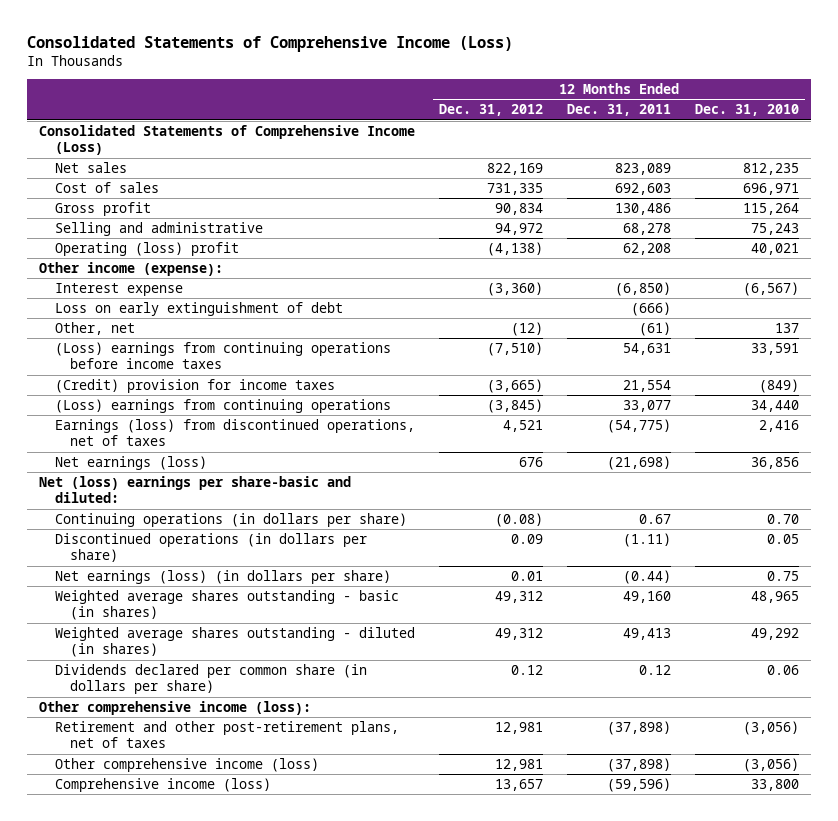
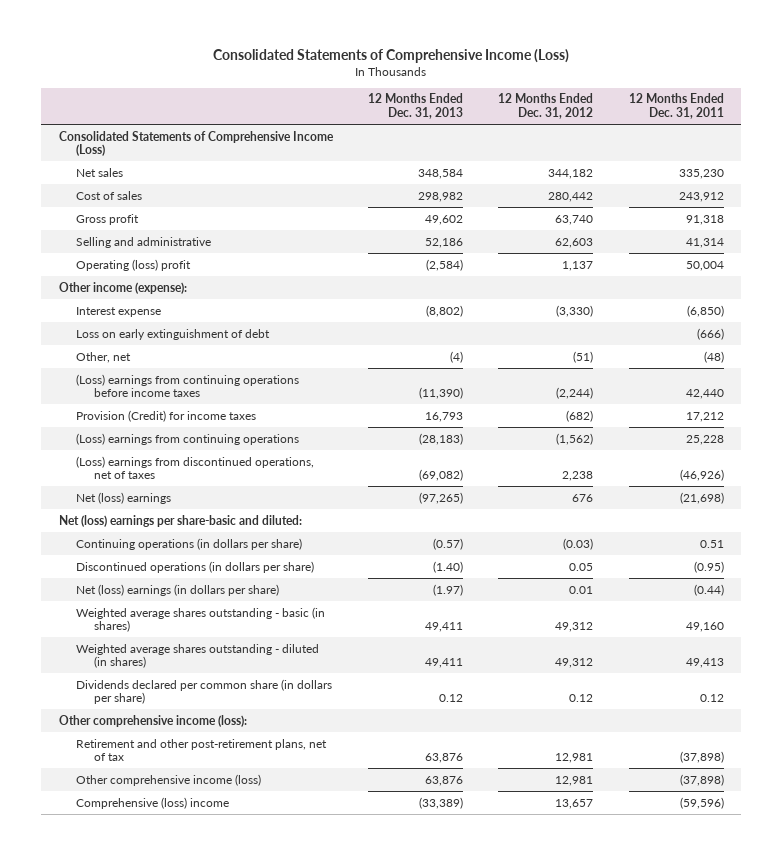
[694,104,799,117] Dec. 31, 2010 -> none
none -> [367,93,463,120] 12 Months Ended Dec. 31, 2013
[486,162,543,175] 822,169 -> [548,168,594,179] 344,182
[614,162,671,175] 823,089 -> [678,168,724,179] 335,230
[486,182,543,195] 731,335 -> [548,191,594,202] 280,442
[614,182,671,195] 692,603 -> [678,191,724,202] 243,912
[494,202,543,215] 90,834 -> [555,214,594,225] 63,740
[614,202,671,215] 130,486 -> [685,214,724,225] 91,318
[494,222,543,235] 94,972 -> [555,237,594,248] 62,603
[622,222,671,235] 68,278 -> [685,237,724,248] 41,314
[486,241,543,256] (4,138) -> [562,260,594,271] 1,137
[622,242,671,255] 62,208 -> [685,260,724,271] 50,004
[486,281,543,296] (3,360) -> [556,304,594,317] (3,330)
[510,321,543,336] (12) -> [573,350,594,363] (51)
[638,321,671,336] (61) -> [703,350,724,363] (48)
[486,341,543,356] (7,510) -> [556,387,594,400] (2,244)
[622,342,671,355] 54,631 -> [685,389,724,400] 42,440
[54,378,335,393] (Credit) provision for income taxes -> [76,409,257,422] Provision (Credit) for income taxes
[486,378,543,393] (3,665) -> [566,409,594,422] (682)
[622,379,671,392] 21,554 -> [685,411,724,422] 17,212
[486,398,543,413] (3,845) -> [556,432,594,445] (1,562)
[622,399,671,412] 33,077 -> [685,434,724,445] 25,228
[54,418,415,447] Earnings (loss) from discontinued operations, net of taxes -> [76,455,315,480] (Loss) earnings from discontinued operations, net of taxes
[502,419,543,432] 4,521 -> [562,471,594,482] 2,238
[606,418,671,433] (54,775) -> [679,469,724,482] (46,926)
[54,455,207,470] Net earnings (loss) -> [76,491,172,504] Net (loss) earnings
[494,512,543,527] (0.08) -> [563,537,594,550] (0.03)
[638,513,671,524] 0.67 -> [699,539,724,548] 0.51
[510,533,543,544] 0.09 -> [569,562,594,571] 0.05
[622,532,671,547] (1.11) -> [693,560,724,573] (0.95)
[54,569,391,584] Net earnings (loss) (in dollars per share) -> [76,583,280,596] Net (loss) earnings (in dollars per share)
[54,720,399,749] Retirement and other post-retirement plans, net of taxes -> [76,738,328,762] Retirement and other post-retirement plans, net of tax
[54,777,271,792] Comprehensive income (loss) -> [76,796,230,809] Comprehensive (loss) income

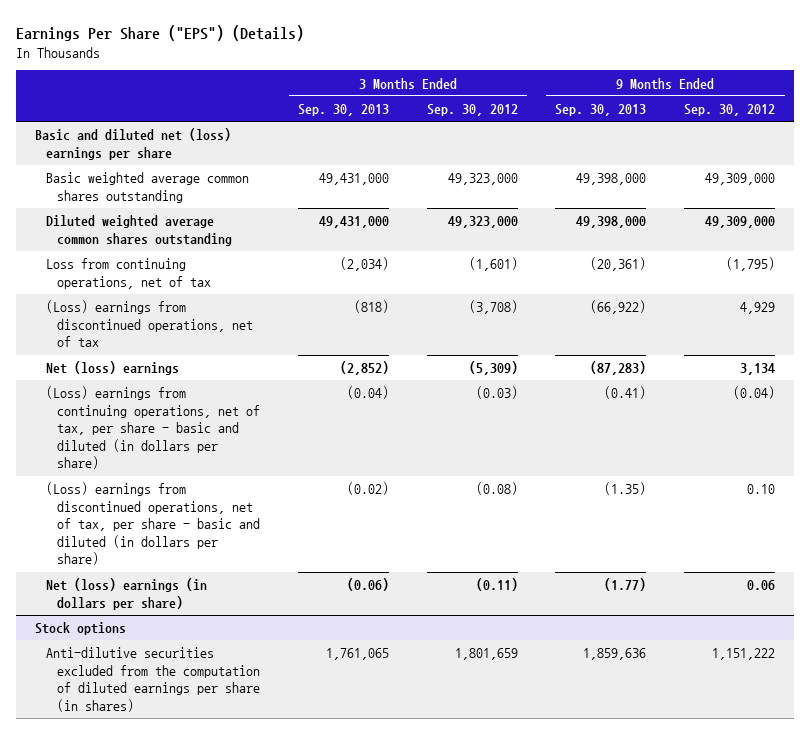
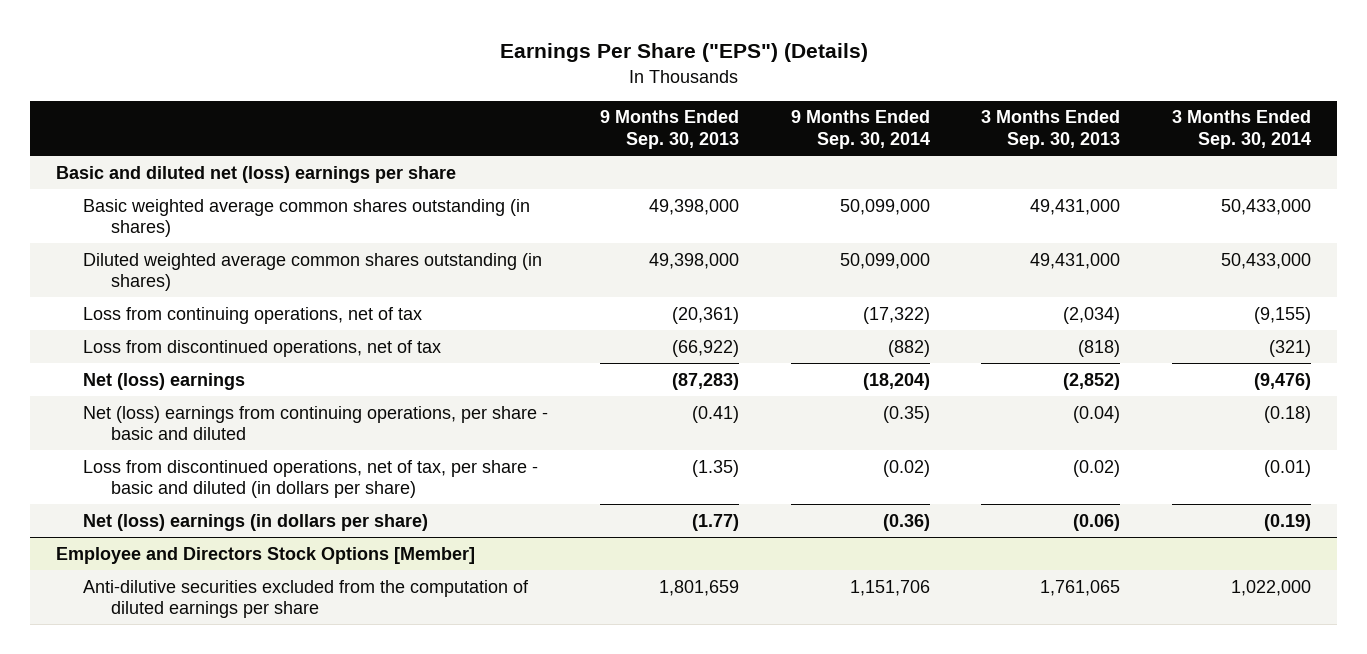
[426,103,518,116] Sep. 30, 2012 -> none
[684,103,776,116] Sep. 30, 2012 -> none
none -> [790,110,930,149] 9 Months Ended Sep. 30, 2014
none -> [1172,110,1312,149] 3 Months Ended Sep. 30, 2014
[46,172,250,203] Basic weighted average common shares outstanding -> [83,198,531,238] Basic weighted average common shares outstanding (in shares)
[46,215,233,246] Diluted weighted average common shares outstanding -> [83,252,543,292] Diluted weighted average common shares outstanding (in shares)
[46,300,254,348] (Loss) earnings from discontinued operations, net of tax -> [83,339,442,357] Loss from discontinued operations, net of tax
[46,386,261,470] (Loss) earnings from continuing operations, net of tax, per share - basic and diluted (in dollars per share) -> [83,405,549,441] Net (loss) earnings from continuing operations, per share - basic and diluted
[46,482,261,566] (Loss) earnings from discontinued operations, net of tax, per share - basic and diluted (in dollars per share) -> [83,459,539,499] Loss from discontinued operations, net of tax, per share - basic and diluted (in dollars per share)
[35,622,127,636] Stock options -> none
none -> [55,546,475,564] Employee and Directors Stock Options [Member]
[46,647,261,712] Anti-dilutive securities excluded from the computation of diluted earnings per share (in shares) -> [83,579,530,619] Anti-dilutive securities excluded from the computation of diluted earnings per share
[583,648,647,661] 1,859,636 -> [659,579,740,596] 1,801,659

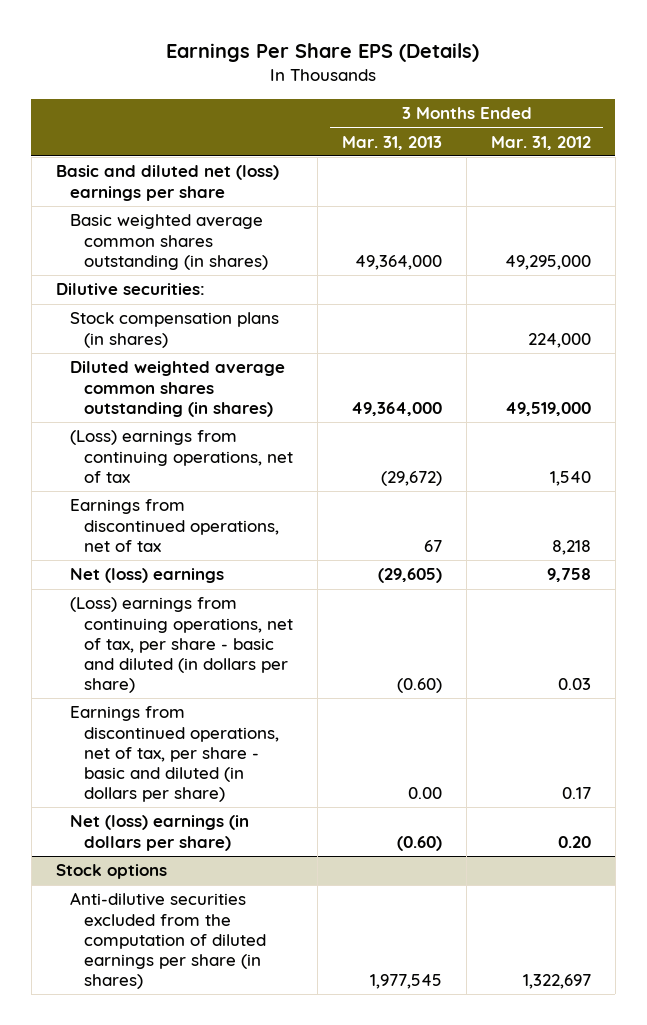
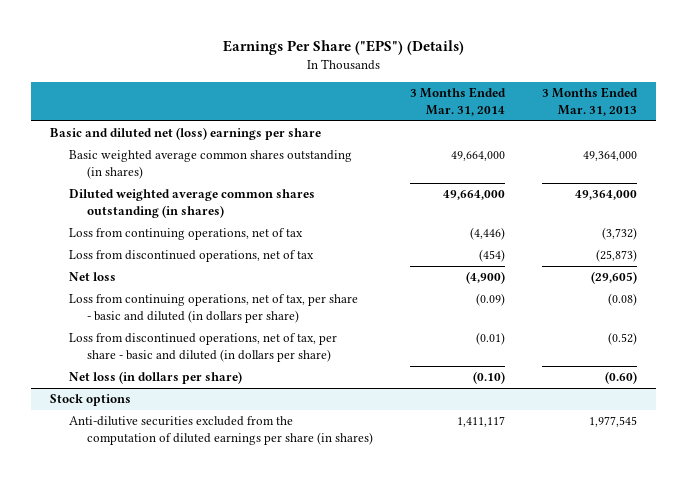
[166,43,480,63] Earnings Per Share EPS (Details) -> [222,40,464,56] Earnings Per Share ("EPS") (Details)
[490,135,591,150] Mar. 31, 2012 -> none
none -> [410,87,507,116] 3 Months Ended Mar. 31, 2014
[55,283,205,296] Dilutive securities: -> none
[69,312,279,348] Stock compensation plans (in shares) -> none
[69,430,294,483] (Loss) earnings from continuing operations, net of tax -> [68,228,303,241] Loss from continuing operations, net of tax
[381,470,443,486] (29,672) -> [602,227,638,241] (3,732)
[69,499,280,552] Earnings from discontinued operations, net of tax -> [68,250,314,263] Loss from discontinued operations, net of tax
[424,539,443,552] 67 -> [596,249,638,263] (25,873)
[69,568,224,584] Net (loss) earnings -> [68,272,116,282] Net loss
[69,597,294,693] (Loss) earnings from continuing operations, net of tax, per share - basic and diluted (in dollars per share) -> [68,294,358,324] Loss from continuing operations, net of tax, per share - basic and diluted (in dollars per share)
[397,677,443,693] (0.60) -> [608,293,638,307] (0.08)
[69,706,280,802] Earnings from discontinued operations, net of tax, per share - basic and diluted (in dollars per share) -> [68,333,337,363] Loss from discontinued operations, net of tax, per share - basic and diluted (in dollars per share)
[408,786,443,799] 0.00 -> [608,332,638,346] (0.52)
[69,815,249,851] Net (loss) earnings (in dollars per share) -> [68,371,242,385] Net loss (in dollars per share)

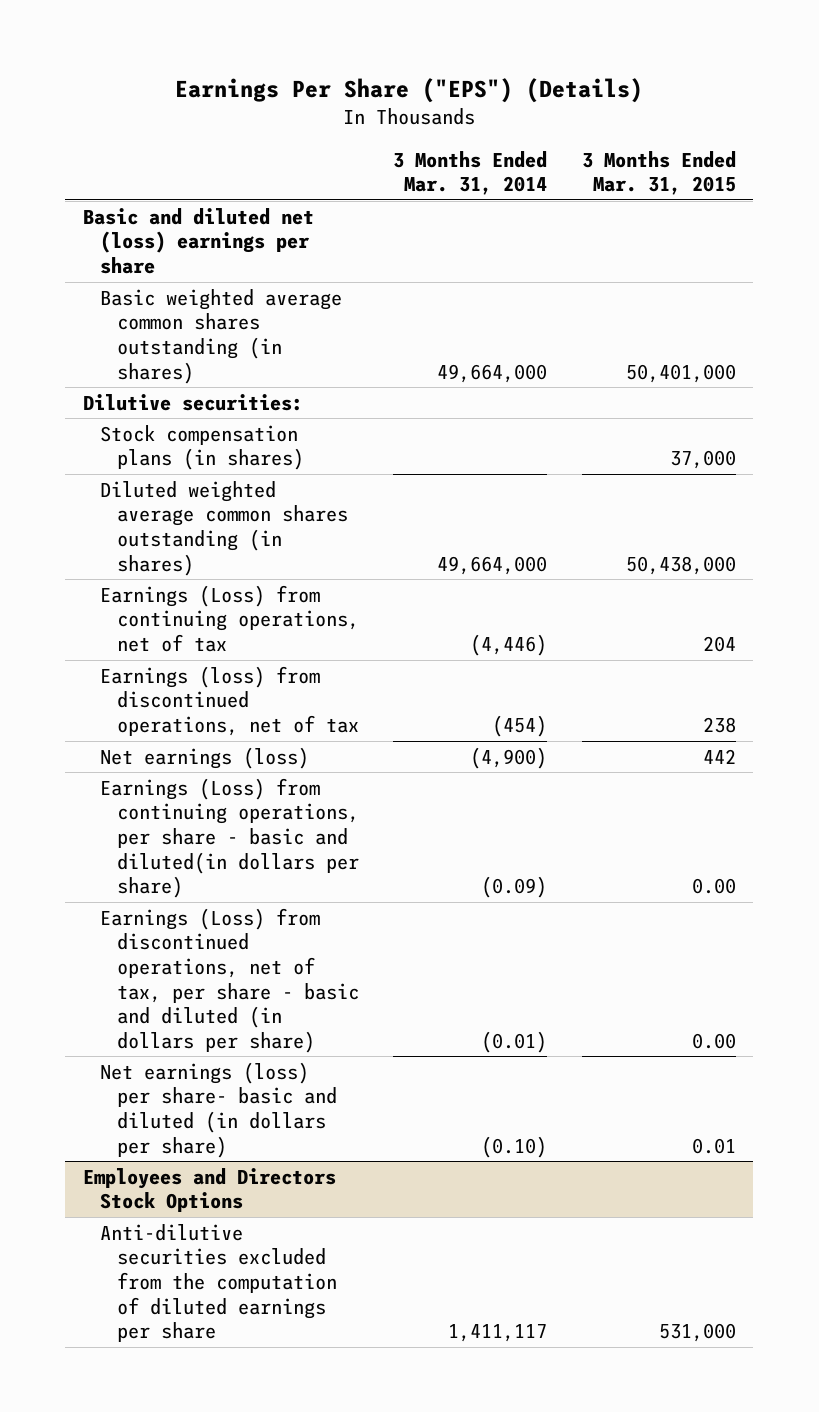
[542,87,639,116] 3 Months Ended Mar. 31, 2013 -> none
none -> [581,150,736,196] 3 Months Ended Mar. 31, 2015
none -> [82,393,303,411] Dilutive securities:
none -> [99,424,304,471] Stock compensation plans (in shares)
[49,394,131,407] Stock options -> none
[68,228,303,241] Loss from continuing operations, net of tax -> [99,584,359,652] Earnings (Loss) from continuing operations, net of tax
[68,250,314,263] Loss from discontinued operations, net of tax -> [99,665,359,736] Earnings (loss) from discontinued operations, net of tax
[68,272,116,282] Net loss -> [99,746,309,769] Net earnings (loss)
[68,294,358,324] Loss from continuing operations, net of tax, per share - basic and diluted (in dollars per share) -> [99,777,359,899] Earnings (Loss) from continuing operations, per share - basic and diluted(in dollars per share)
[68,333,337,363] Loss from discontinued operations, net of tax, per share - basic and diluted (in dollars per share) -> [99,907,359,1053] Earnings (Loss) from discontinued operations, net of tax, per share - basic and diluted (in dollars per share)
[68,371,242,385] Net loss (in dollars per share) -> [99,1061,337,1158] Net earnings (loss) per share- basic and diluted (in dollars per share)
none -> [82,1167,336,1213] Employees and Directors Stock Options
[68,416,374,446] Anti-dilutive securities excluded from the computation of diluted earnings per share (in shares) -> [99,1223,337,1343] Anti-dilutive securities excluded from the computation of diluted earnings per share

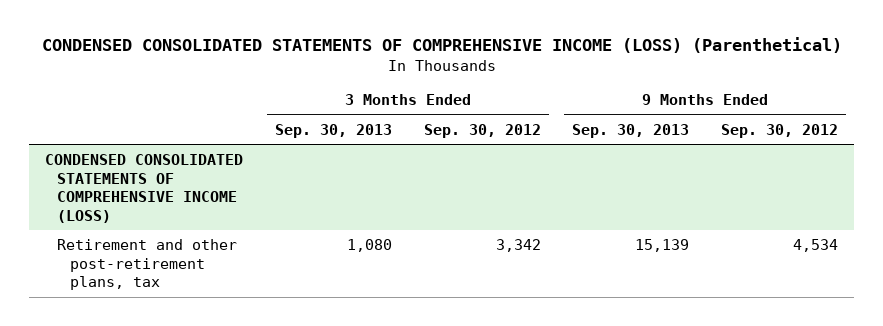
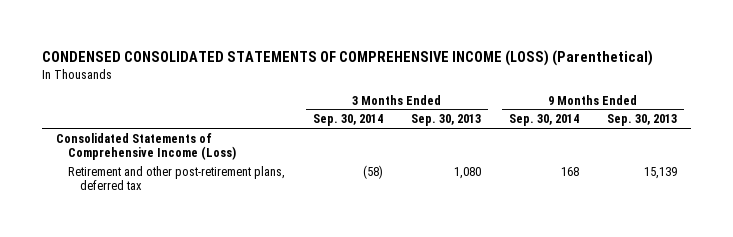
[423,123,541,138] Sep. 30, 2012 -> none
[721,123,839,138] Sep. 30, 2012 -> none
none -> [313,114,384,127] Sep. 30, 2014
none -> [509,114,580,127] Sep. 30, 2014
[45,154,244,223] CONDENSED CONSOLIDATED STATEMENTS OF COMPREHENSIVE INCOME (LOSS) -> [55,132,237,161] Consolidated Statements of Comprehensive Income (Loss)
[57,239,238,291] Retirement and other post-retirement plans, tax -> [68,165,286,191] Retirement and other post-retirement plans, deferred tax

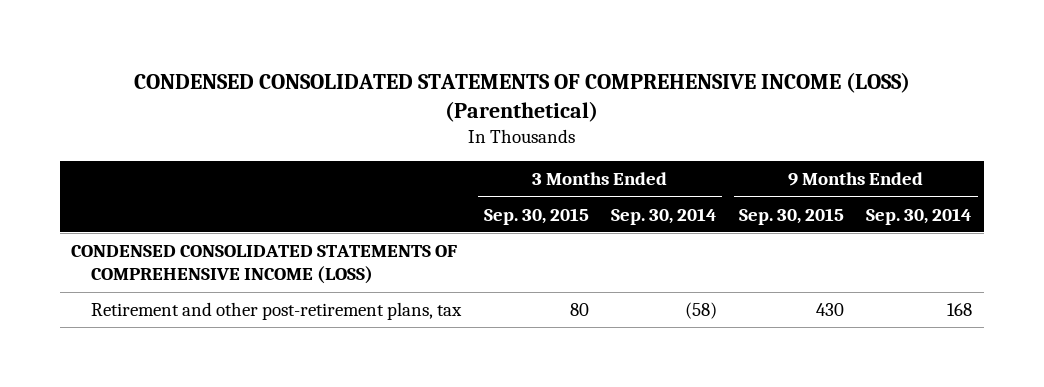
[411,114,482,127] Sep. 30, 2013 -> none
[607,114,678,127] Sep. 30, 2013 -> none
none -> [483,207,589,225] Sep. 30, 2015
none -> [739,207,845,225] Sep. 30, 2015
[55,132,237,161] Consolidated Statements of Comprehensive Income (Loss) -> [71,244,458,285] CONDENSED CONSOLIDATED STATEMENTS OF COMPREHENSIVE INCOME (LOSS)
[68,165,286,191] Retirement and other post-retirement plans, deferred tax -> [91,301,463,320] Retirement and other post-retirement plans, tax

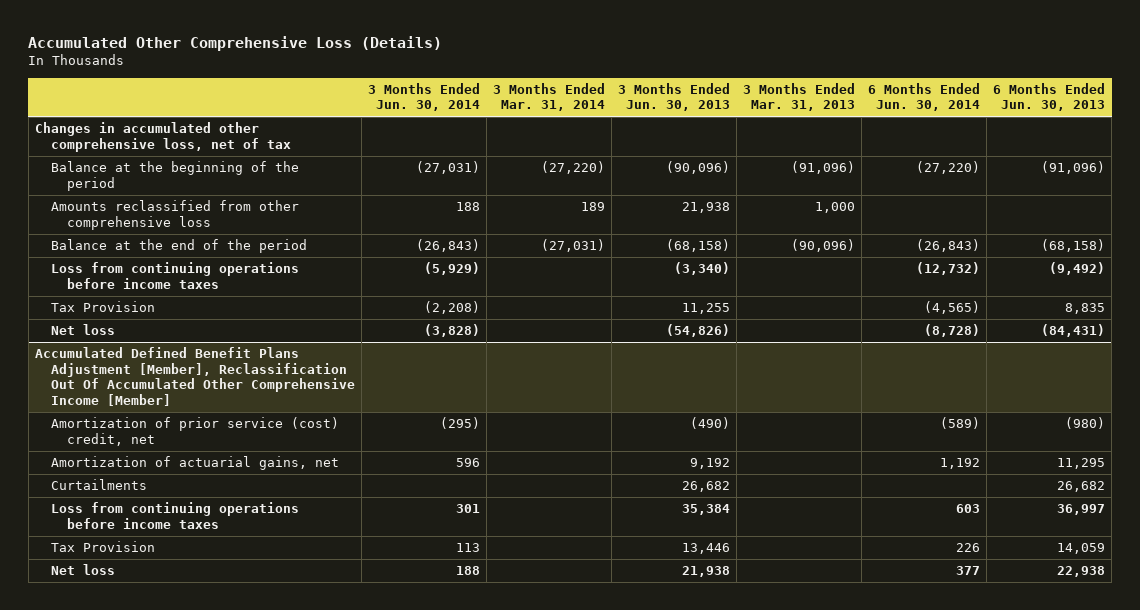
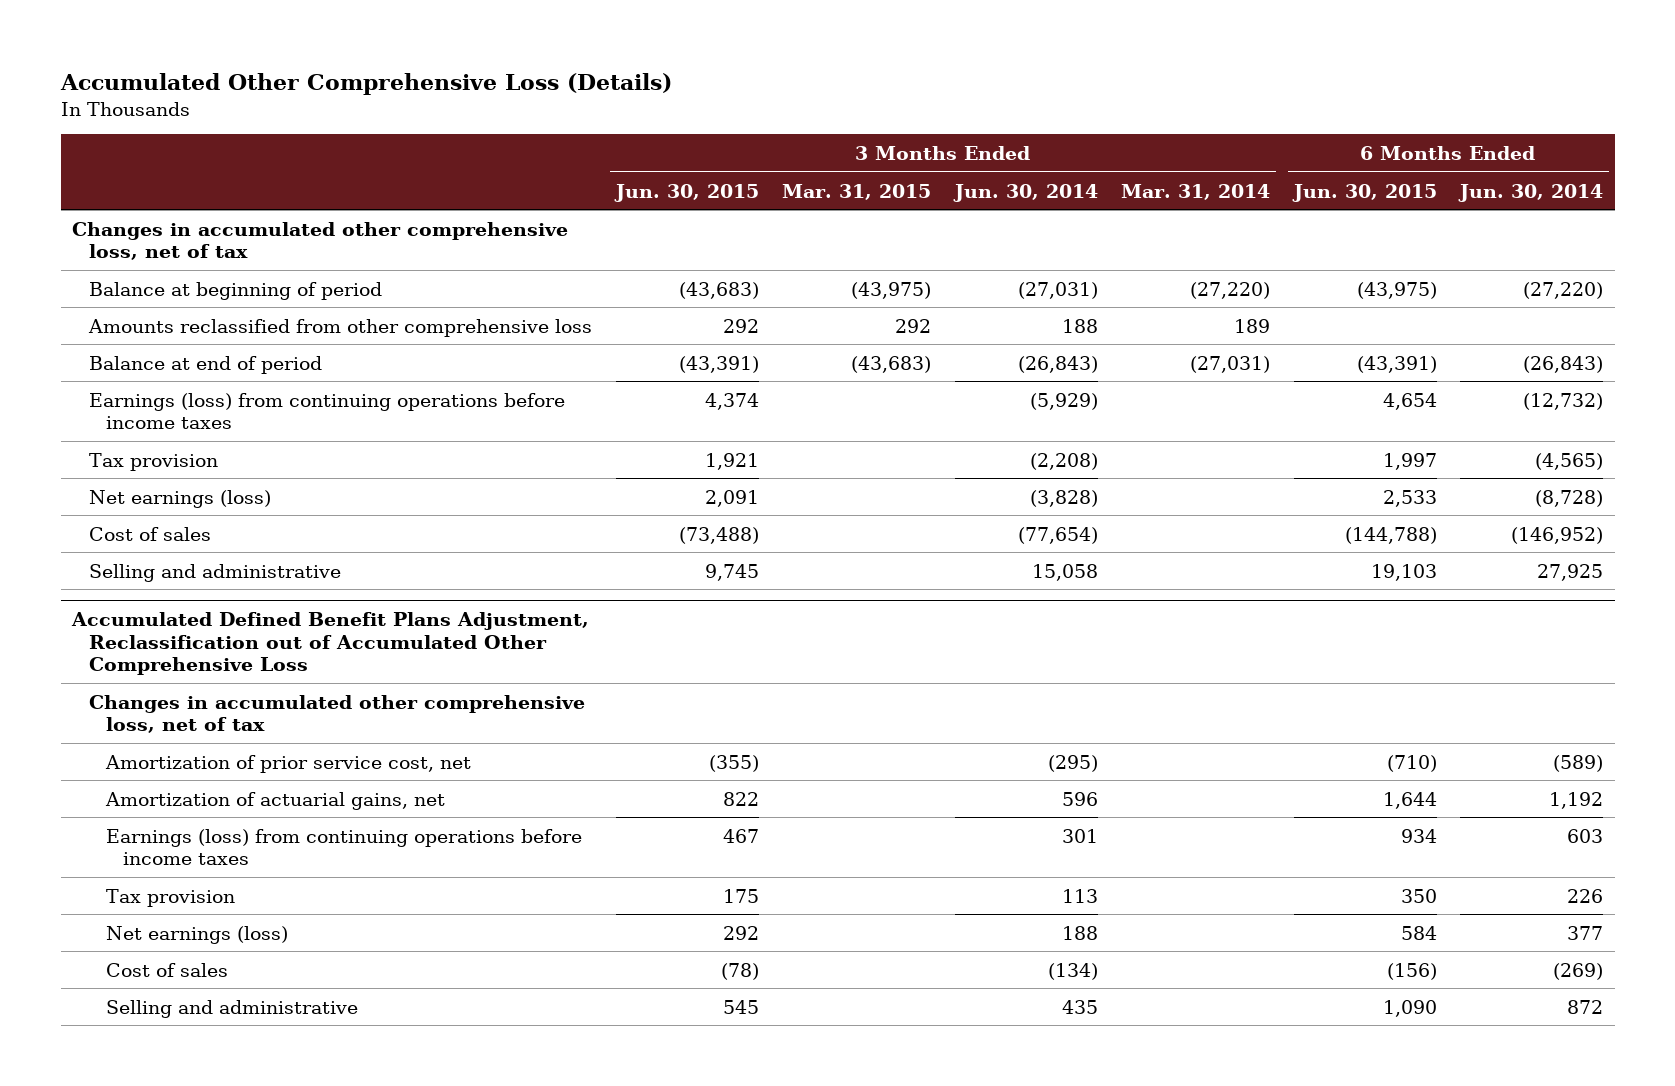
[617,82,730,112] 3 Months Ended Jun. 30, 2013 -> none
[742,82,855,112] 3 Months Ended Mar. 31, 2013 -> none
[993,82,1106,112] 6 Months Ended Jun. 30, 2013 -> none
none -> [613,183,759,202] Jun. 30, 2015
none -> [782,183,932,200] Mar. 31, 2015
none -> [1291,183,1437,202] Jun. 30, 2015
[50,161,299,191] Balance at the beginning of the period -> [89,281,383,300] Balance at beginning of period
[50,239,307,254] Balance at the end of the period -> [89,355,323,374] Balance at end of period
[50,262,299,289] Loss from continuing operations before income taxes -> [89,392,566,430] Earnings (loss) from continuing operations before income taxes
[50,301,155,313] Tax Provision -> [89,452,219,471] Tax provision
[50,324,115,336] Net loss -> [89,489,272,508] Net earnings (loss)
none -> [89,526,212,541] Cost of sales
none -> [89,563,342,582] Selling and administrative
[34,347,355,407] Accumulated Defined Benefit Plans Adjustment [Member], Reclassification Out Of Accumulated Other Comprehensive Income [Member] -> [71,611,590,676] Accumulated Defined Benefit Plans Adjustment, Reclassification out of Accumulated Other Comprehensive Loss
none -> [89,694,586,734] Changes in accumulated other comprehensive loss, net of tax
[50,417,339,446] Amortization of prior service (cost) credit, net -> [105,754,472,773] Amortization of prior service cost, net
[50,479,147,491] Curtailments -> none
[50,502,299,529] Loss from continuing operations before income taxes -> [106,828,583,866] Earnings (loss) from continuing operations before income taxes
[50,541,155,553] Tax Provision -> [106,888,236,907] Tax provision
[50,564,115,576] Net loss -> [106,925,289,944] Net earnings (loss)
none -> [106,962,229,977] Cost of sales
none -> [106,999,359,1018] Selling and administrative

